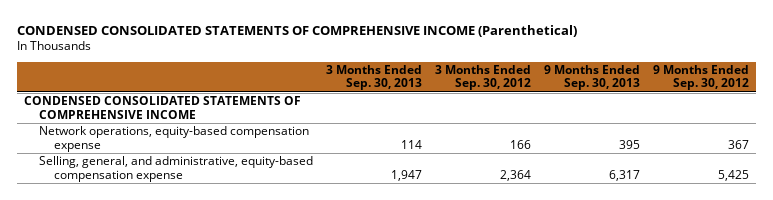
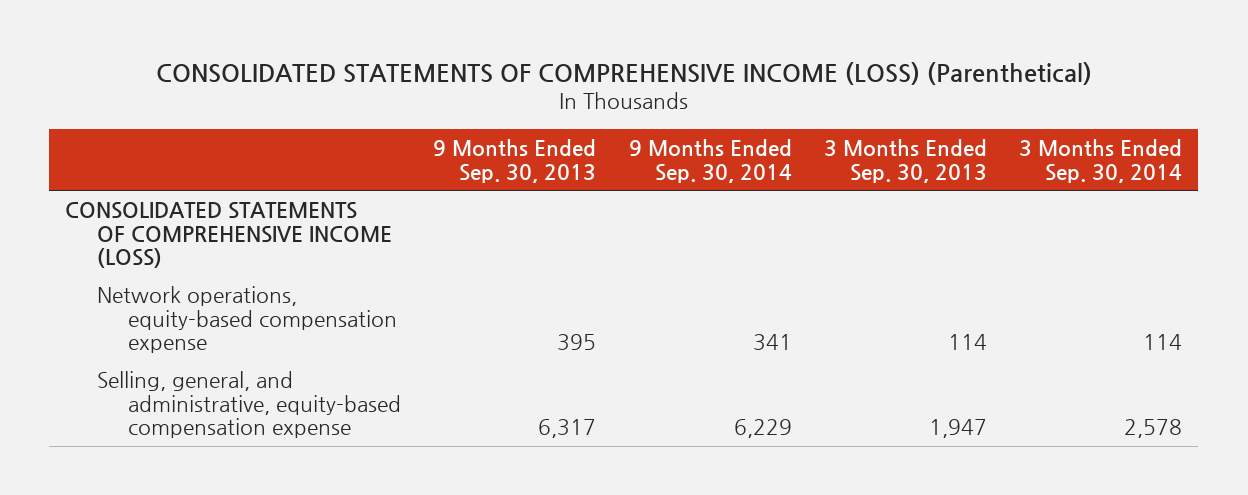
[17,25,578,38] CONDENSED CONSOLIDATED STATEMENTS OF COMPREHENSIVE INCOME (Parenthetical) -> [155,61,1092,85] CONSOLIDATED STATEMENTS OF COMPREHENSIVE INCOME (LOSS) (Parenthetical)
[435,65,532,91] 3 Months Ended Sep. 30, 2012 -> none
[653,65,750,91] 9 Months Ended Sep. 30, 2012 -> none
none -> [628,138,792,183] 9 Months Ended Sep. 30, 2014
none -> [1019,138,1183,183] 3 Months Ended Sep. 30, 2014
[23,96,301,119] CONDENSED CONSOLIDATED STATEMENTS OF COMPREHENSIVE INCOME -> [65,201,392,269] CONSOLIDATED STATEMENTS OF COMPREHENSIVE INCOME (LOSS)

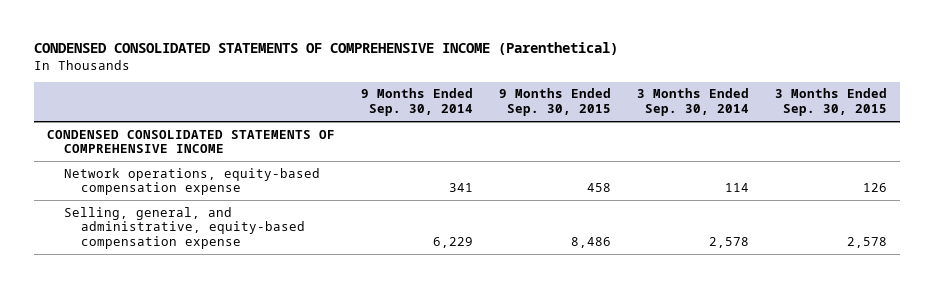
[155,61,1092,85] CONSOLIDATED STATEMENTS OF COMPREHENSIVE INCOME (LOSS) (Parenthetical) -> [33,41,618,55] CONDENSED CONSOLIDATED STATEMENTS OF COMPREHENSIVE INCOME (Parenthetical)
[433,138,597,183] 9 Months Ended Sep. 30, 2013 -> none
[823,138,987,183] 3 Months Ended Sep. 30, 2013 -> none
none -> [499,88,612,117] 9 Months Ended Sep. 30, 2015
none -> [775,88,888,117] 3 Months Ended Sep. 30, 2015
[65,201,392,269] CONSOLIDATED STATEMENTS OF COMPREHENSIVE INCOME (LOSS) -> [46,129,335,154] CONDENSED CONSOLIDATED STATEMENTS OF COMPREHENSIVE INCOME

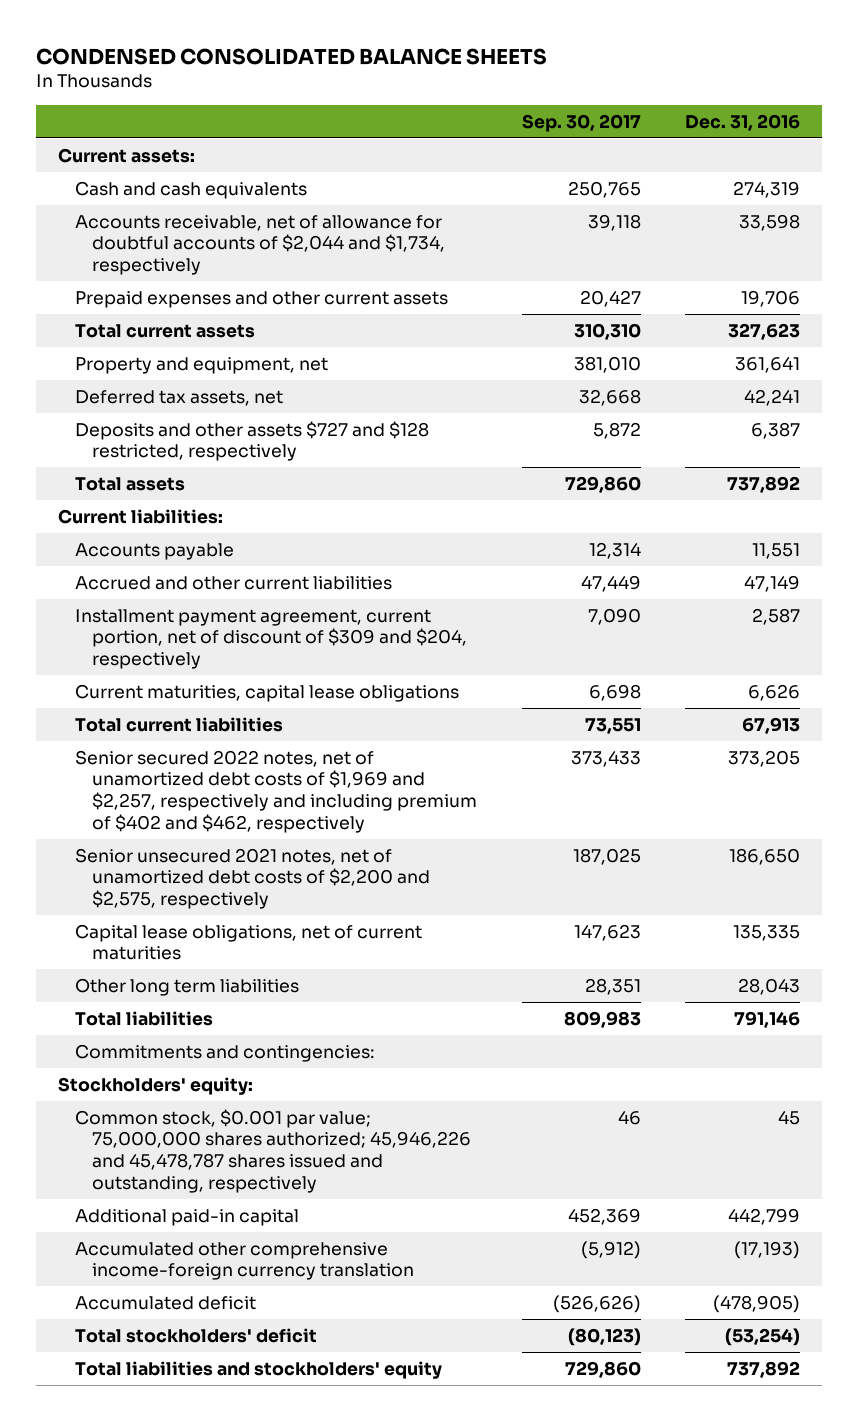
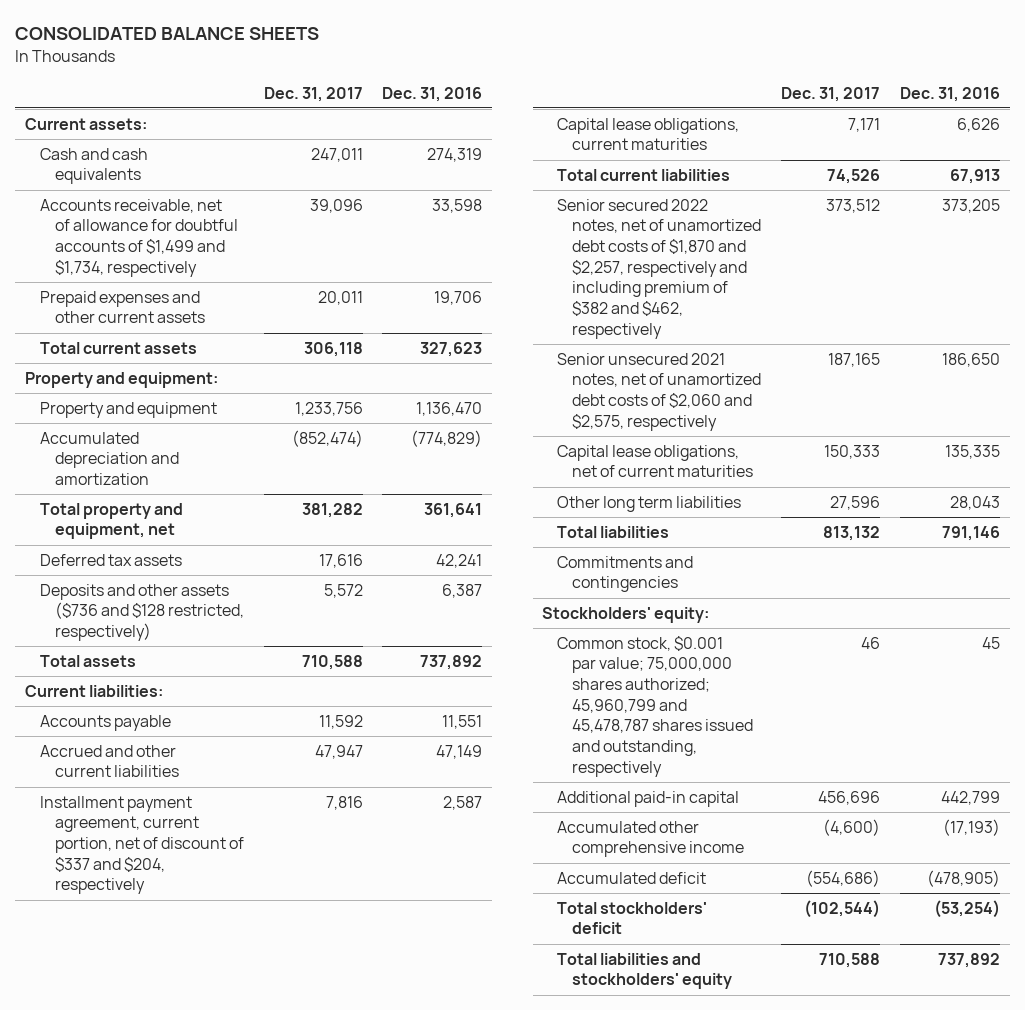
[36,47,548,65] CONDENSED CONSOLIDATED BALANCE SHEETS -> [14,27,319,41] CONSOLIDATED BALANCE SHEETS
[521,113,641,132] Sep. 30, 2017 -> none
none -> [263,86,363,102] Dec. 31, 2017
[75,214,446,276] Accounts receivable, net of allowance for doubtful accounts of $2,044 and $1,734, respectively -> [39,198,238,277] Accounts receivable, net of allowance for doubtful accounts of $1,499 and $1,734, respectively
none -> [24,371,218,388] Property and equipment:
none -> [39,401,217,418] Property and equipment
none -> [39,431,179,486] Accumulated depreciation and amortization
[75,356,329,374] Property and equipment, net -> [39,502,183,540] Total property and equipment, net
[75,389,284,406] Deferred tax assets, net -> [39,553,182,566] Deferred tax assets
[75,420,430,462] Deposits and other assets $727 and $128 restricted, respectively -> [39,583,244,642] Deposits and other assets ($736 and $128 restricted, respectively)
[75,608,468,670] Installment payment agreement, current portion, net of discount of $309 and $204, respectively -> [39,795,244,895] Installment payment agreement, current portion, net of discount of $337 and $204, respectively
[75,683,460,702] Current maturities, capital lease obligations -> [557,117,740,151] Capital lease obligations, current maturities
[75,749,478,833] Senior secured 2022 notes, net of unamortized debt costs of $1,969 and $2,257, respectively and including premium of $402 and $462, respectively -> [557,198,762,339] Senior secured 2022 notes, net of unamortized debt costs of $1,870 and $2,257, respectively and including premium of $382 and $462, respectively
[75,847,431,910] Senior unsecured 2021 notes, net of unamortized debt costs of $2,200 and $2,575, respectively -> [557,352,762,431] Senior unsecured 2021 notes, net of unamortized debt costs of $2,060 and $2,575, respectively
[75,1043,376,1062] Commitments and contingencies: -> [557,555,694,593] Commitments and contingencies
[75,1108,472,1193] Common stock, $0.001 par value; 75,000,000 shares authorized; 45,946,226 and 45,478,787 shares issued and outstanding, respectively -> [557,635,754,777] Common stock, $0.001 par value; 75,000,000 shares authorized; 45,960,799 and 45,478,787 shares issued and outstanding, respectively
[75,1241,415,1281] Accumulated other comprehensive income-foreign currency translation -> [557,820,745,858] Accumulated other comprehensive income

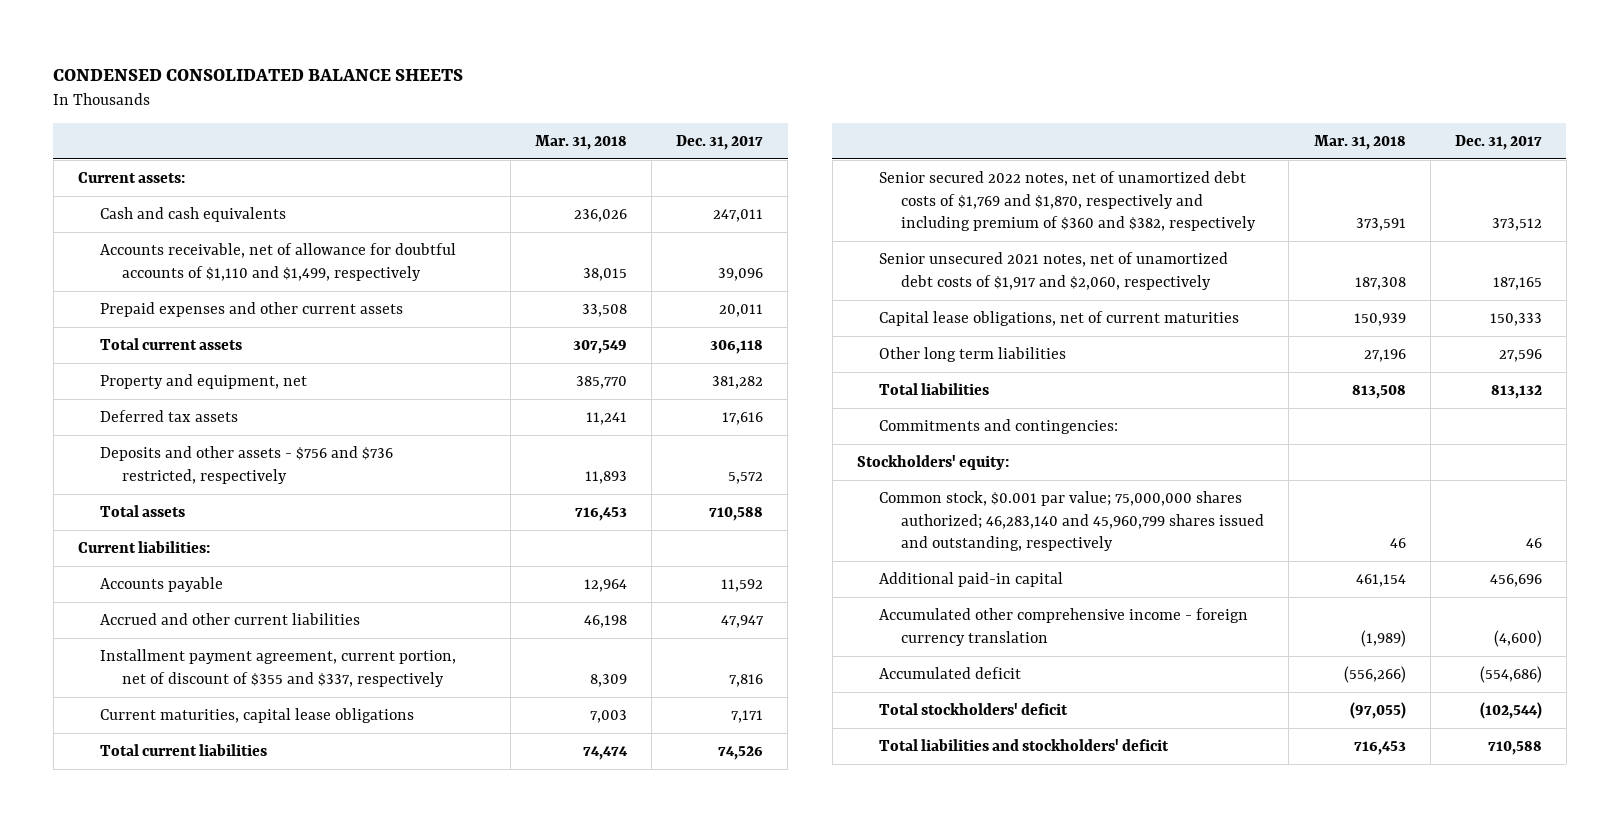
[14,27,319,41] CONSOLIDATED BALANCE SHEETS -> [53,69,464,82] CONDENSED CONSOLIDATED BALANCE SHEETS
[382,86,483,102] Dec. 31, 2016 -> none
none -> [534,135,627,151] Mar. 31, 2018
[39,198,238,277] Accounts receivable, net of allowance for doubtful accounts of $1,499 and $1,734, respectively -> [100,243,457,281] Accounts receivable, net of allowance for doubtful accounts of $1,110 and $1,499, respectively
[24,371,218,388] Property and equipment: -> none
[39,401,217,418] Property and equipment -> none
[39,431,179,486] Accumulated depreciation and amortization -> none
[39,502,183,540] Total property and equipment, net -> [100,374,308,390] Property and equipment, net
[39,583,244,642] Deposits and other assets ($736 and $128 restricted, respectively) -> [100,446,394,484] Deposits and other assets - $756 and $736 restricted, respectively
[39,795,244,895] Installment payment agreement, current portion, net of discount of $337 and $204, respectively -> [100,649,457,687] Installment payment agreement, current portion, net of discount of $355 and $337, respectively
[557,117,740,151] Capital lease obligations, current maturities -> [100,708,415,724] Current maturities, capital lease obligations
[557,198,762,339] Senior secured 2022 notes, net of unamortized debt costs of $1,870 and $2,257, respectively and including premium of $382 and $462, respectively -> [879,171,1257,232] Senior secured 2022 notes, net of unamortized debt costs of $1,769 and $1,870, respectively and including premium of $360 and $382, respectively
[557,352,762,431] Senior unsecured 2021 notes, net of unamortized debt costs of $2,060 and $2,575, respectively -> [879,252,1229,290] Senior unsecured 2021 notes, net of unamortized debt costs of $1,917 and $2,060, respectively
[557,555,694,593] Commitments and contingencies -> [879,419,1119,435] Commitments and contingencies:
[557,635,754,777] Common stock, $0.001 par value; 75,000,000 shares authorized; 45,960,799 and 45,478,787 shares issued and outstanding, respectively -> [879,491,1265,552] Common stock, $0.001 par value; 75,000,000 shares authorized; 46,283,140 and 45,960,799 shares issued and outstanding, respectively
[557,820,745,858] Accumulated other comprehensive income -> [879,608,1249,646] Accumulated other comprehensive income - foreign currency translation
[557,952,733,990] Total liabilities and stockholders' equity -> [879,739,1170,752] Total liabilities and stockholders' deficit

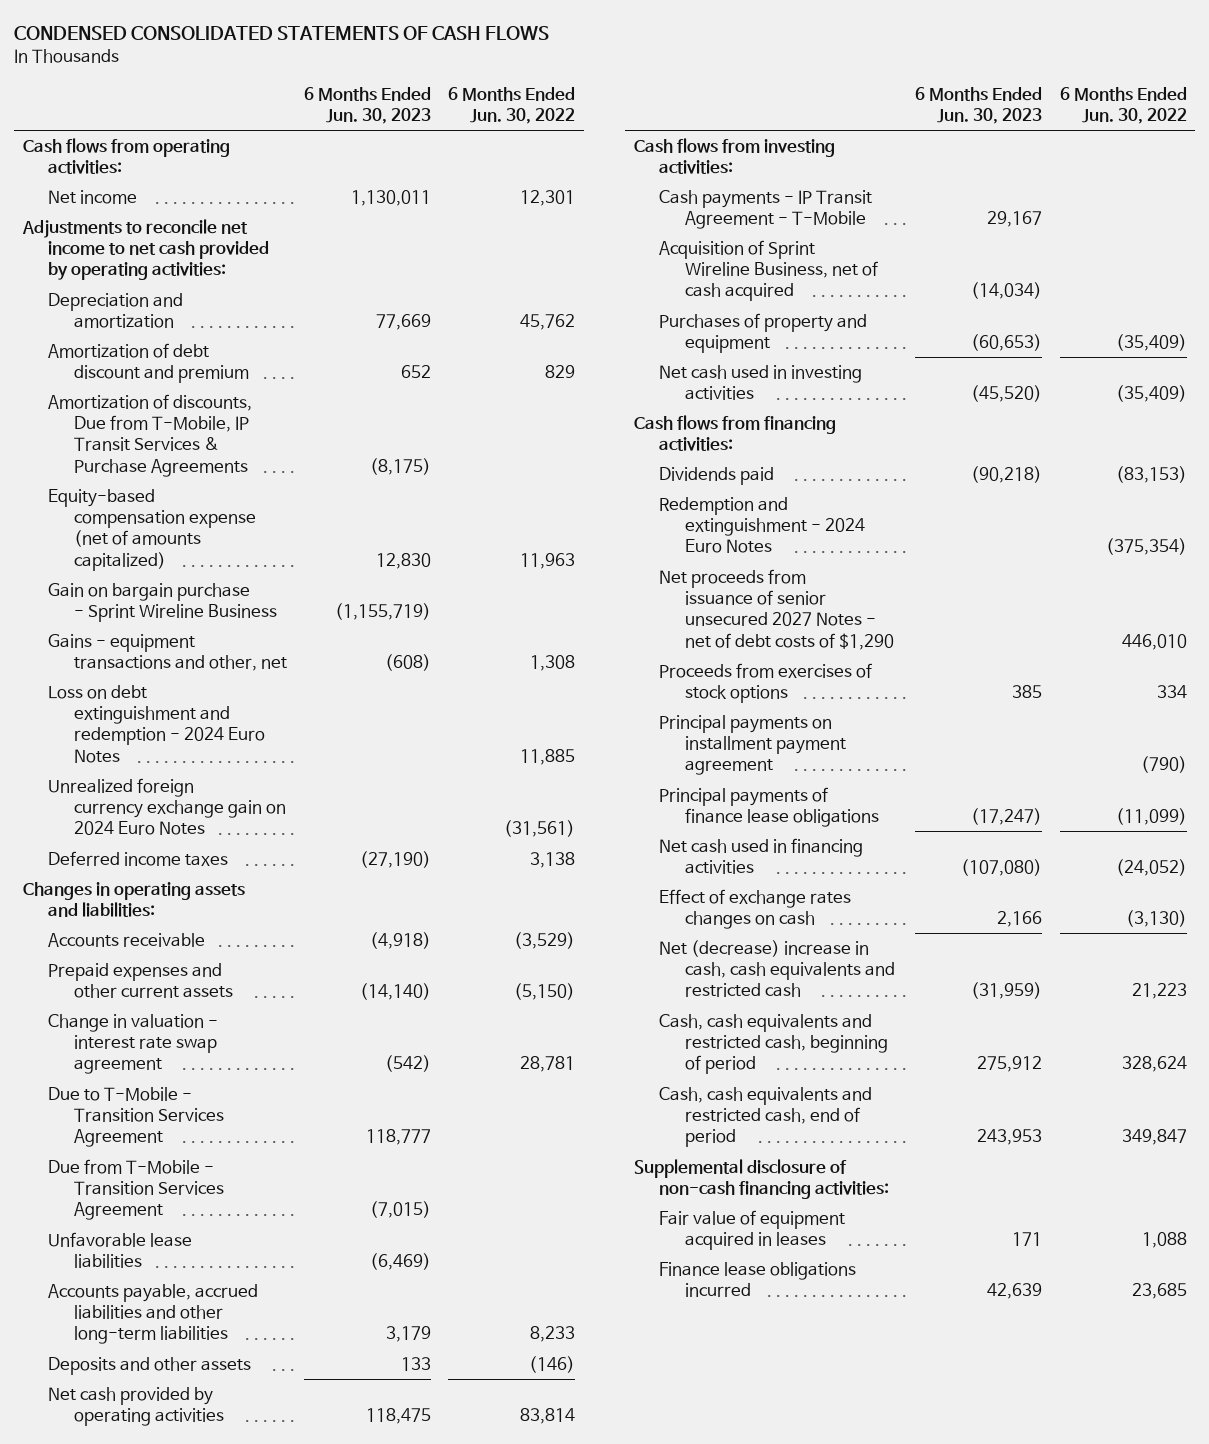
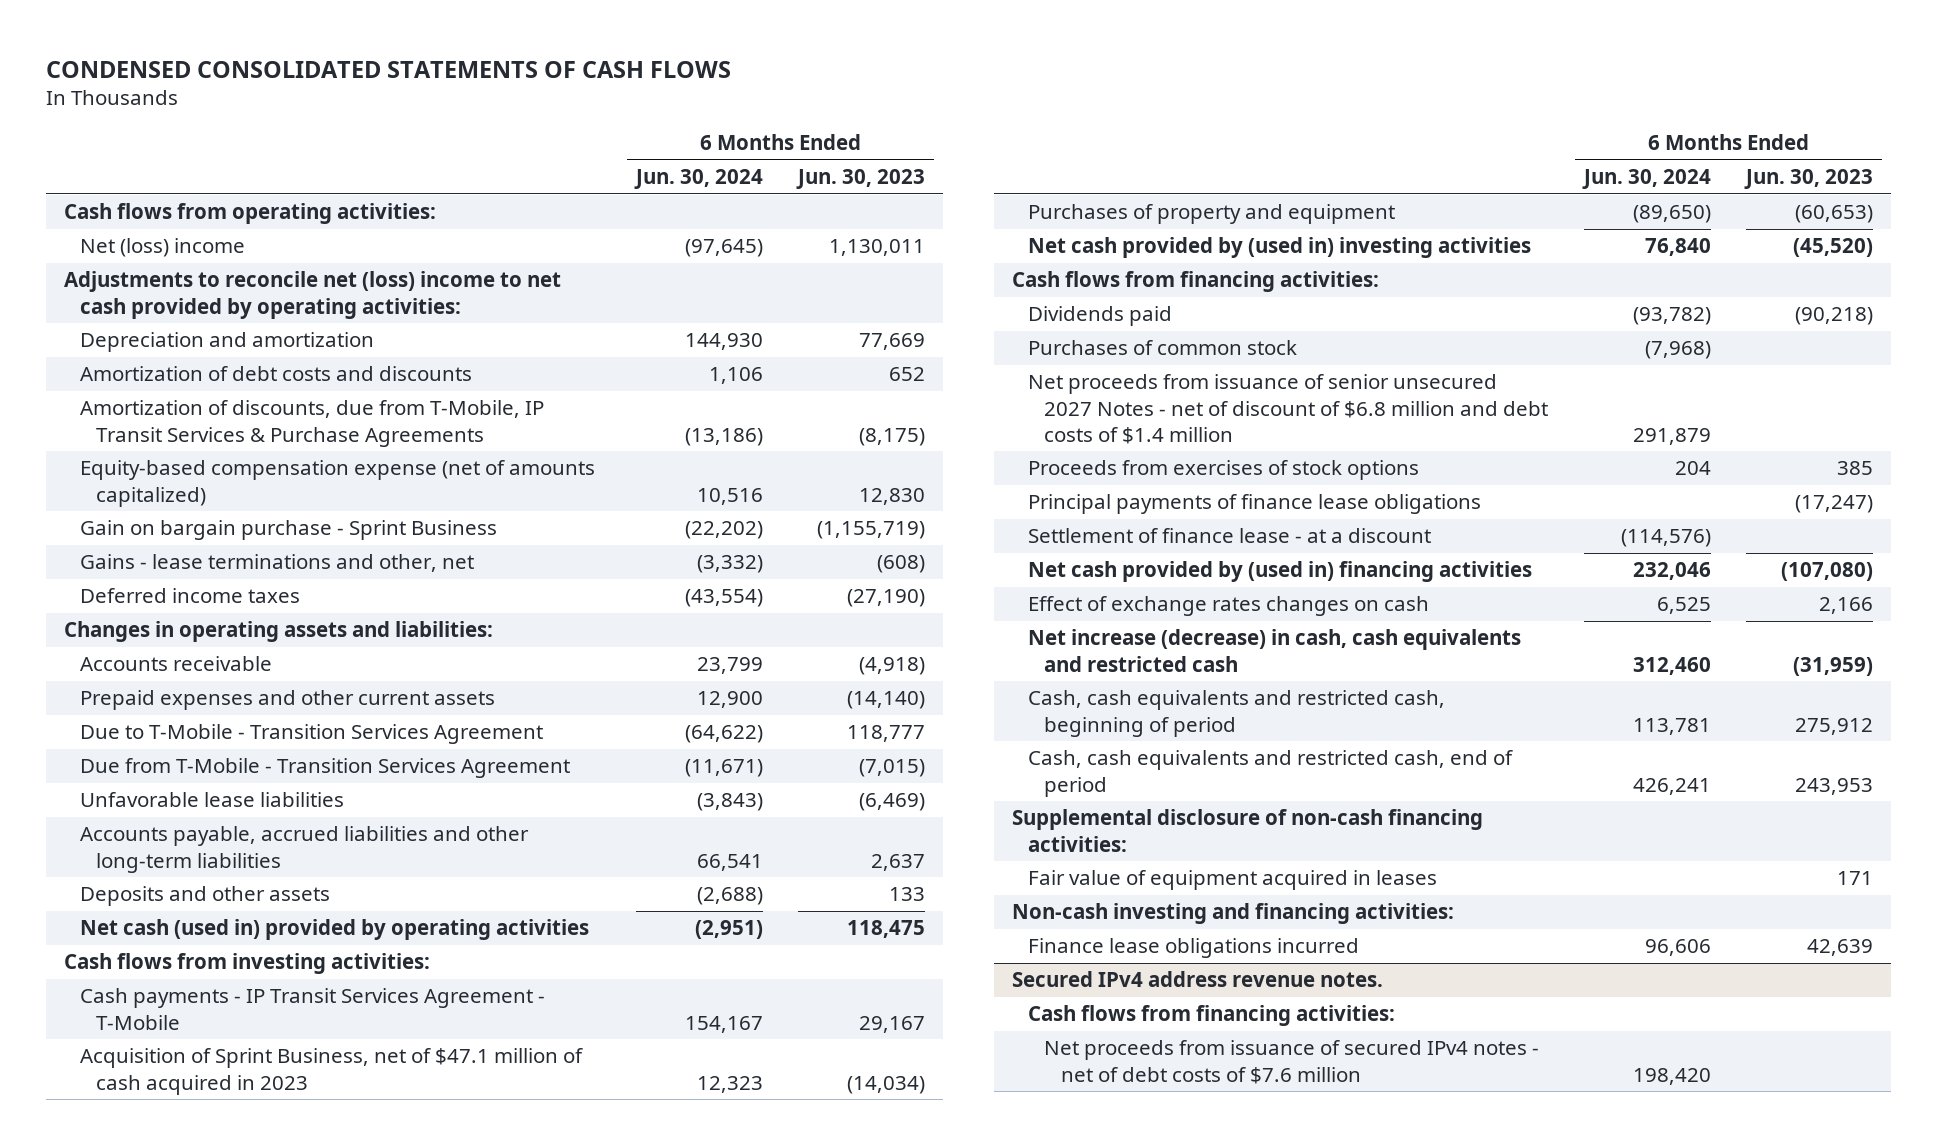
[448,86,576,124] 6 Months Ended Jun. 30, 2022 -> none
none -> [633,169,763,190] Jun. 30, 2024
[48,190,138,205] Net income -> [80,238,246,258] Net (loss) income
[21,219,270,281] Adjustments to reconcile net income to net cash provided by operating activities: -> [63,271,561,319] Adjustments to reconcile net (loss) income to net cash provided by operating activities:
[48,343,249,384] Amortization of debt discount and premium -> [80,366,473,382] Amortization of debt costs and discounts
[48,394,253,477] Amortization of discounts, Due from T-Mobile, IP Transit Services & Purchase Agreements -> [80,400,545,447] Amortization of discounts, due from T-Mobile, IP Transit Services & Purchase Agreements
[48,685,265,763] Loss on debt extinguishment and redemption - 2024 Euro Notes -> none
[48,778,286,836] Unrealized foreign currency exchange gain on 2024 Euro Notes -> none
[48,583,277,623] Gain on bargain purchase - Sprint Wireline Business -> [80,520,498,541] Gain on bargain purchase - Sprint Business
[48,634,287,672] Gains - equipment transactions and other, net -> [80,554,475,573] Gains - lease terminations and other, net
[48,1014,219,1075] Change in valuation - interest rate swap agreement -> none
[385,1326,431,1343] 3,179 -> [871,853,926,871] 2,637
[48,1387,224,1427] Net cash provided by operating activities -> [80,919,590,941] Net cash (used in) provided by operating activities
[659,190,873,230] Cash payments - IP Transit Agreement - T-Mobile -> [80,988,546,1030] Cash payments - IP Transit Services Agreement - T-Mobile
[659,240,878,302] Acquisition of Sprint Wireline Business, net of cash acquired -> [80,1048,584,1095] Acquisition of Sprint Business, net of $47.1 million of cash acquired in 2023
[659,365,863,401] Net cash used in investing activities -> [1028,237,1532,259] Net cash provided by (used in) investing activities
[659,497,865,554] Redemption and extinguishment - 2024 Euro Notes -> none
none -> [1028,340,1298,356] Purchases of common stock
[659,569,894,650] Net proceeds from issuance of senior unsecured 2027 Notes - net of debt costs of $1,290 -> [1028,374,1549,444] Net proceeds from issuance of senior unsecured 2027 Notes - net of discount of $6.8 million and debt costs of $1.4 million
[659,715,846,776] Principal payments on installment payment agreement -> none
none -> [1028,528,1432,544] Settlement of finance lease - at a discount
[659,838,864,875] Net cash used in financing activities -> [1028,561,1533,583] Net cash provided by (used in) financing activities
[659,940,895,998] Net (decrease) increase in cash, cash equivalents and restricted cash -> [1028,629,1522,672] Net increase (decrease) in cash, cash equivalents and restricted cash
none -> [1011,903,1454,925] Non-cash investing and financing activities:
none -> [1011,971,1383,988] Secured IPv4 address revenue notes.
none -> [1028,1005,1396,1027] Cash flows from financing activities:
none -> [1044,1040,1540,1084] Net proceeds from issuance of secured IPv4 notes - net of debt costs of $7.6 million

